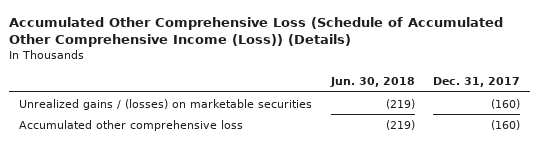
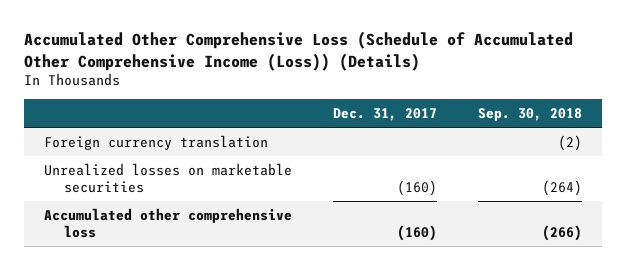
[329,76,415,87] Jun. 30, 2018 -> none
none -> [477,107,582,121] Sep. 30, 2018
none -> [43,134,268,150] Foreign currency translation
[18,98,312,110] Unrealized gains / (losses) on marketable securities -> [43,162,292,194] Unrealized losses on marketable securities

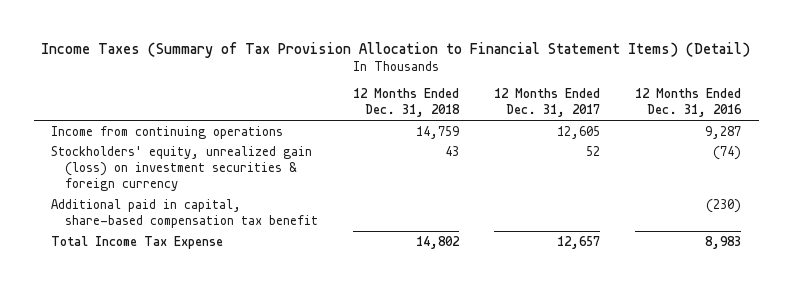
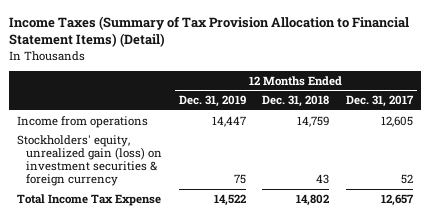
[635,88,743,118] 12 Months Ended Dec. 31, 2016 -> none
none -> [178,95,246,108] Dec. 31, 2019
[51,125,284,139] Income from continuing operations -> [17,115,149,128] Income from operations
[51,198,319,228] Additional paid in capital, share-based compensation tax benefit -> none

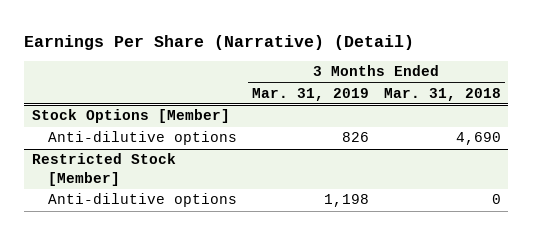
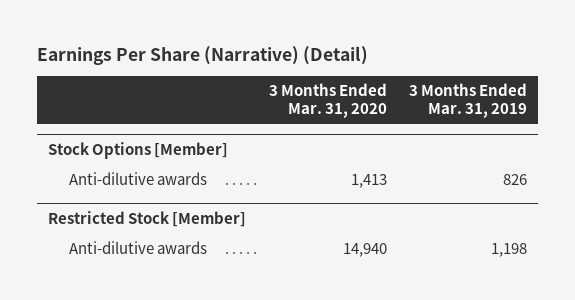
[383,87,501,101] Mar. 31, 2018 -> none
none -> [268,83,387,119] 3 Months Ended Mar. 31, 2020
[48,131,238,146] Anti-dilutive options -> [69,171,208,185] Anti-dilutive awards
[48,193,238,208] Anti-dilutive options -> [69,240,208,254] Anti-dilutive awards

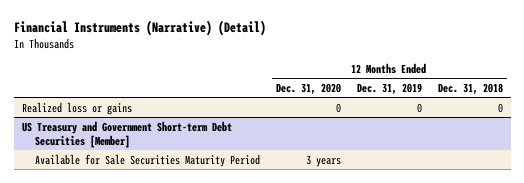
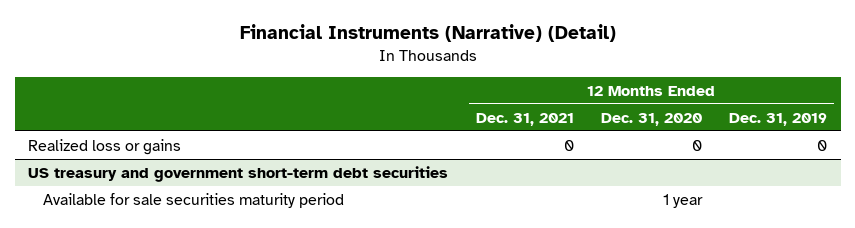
[437,82,503,95] Dec. 31, 2018 -> none
none -> [475,112,574,126] Dec. 31, 2021
[21,120,232,148] US Treasury and Government Short-term Debt Securities [Member] -> [28,165,449,182] US treasury and government short-term debt securities
[35,153,261,167] Available for Sale Securities Maturity Period -> [43,192,345,208] Available for sale securities maturity period
[306,154,342,167] 3 years -> [662,193,703,208] 1 year

